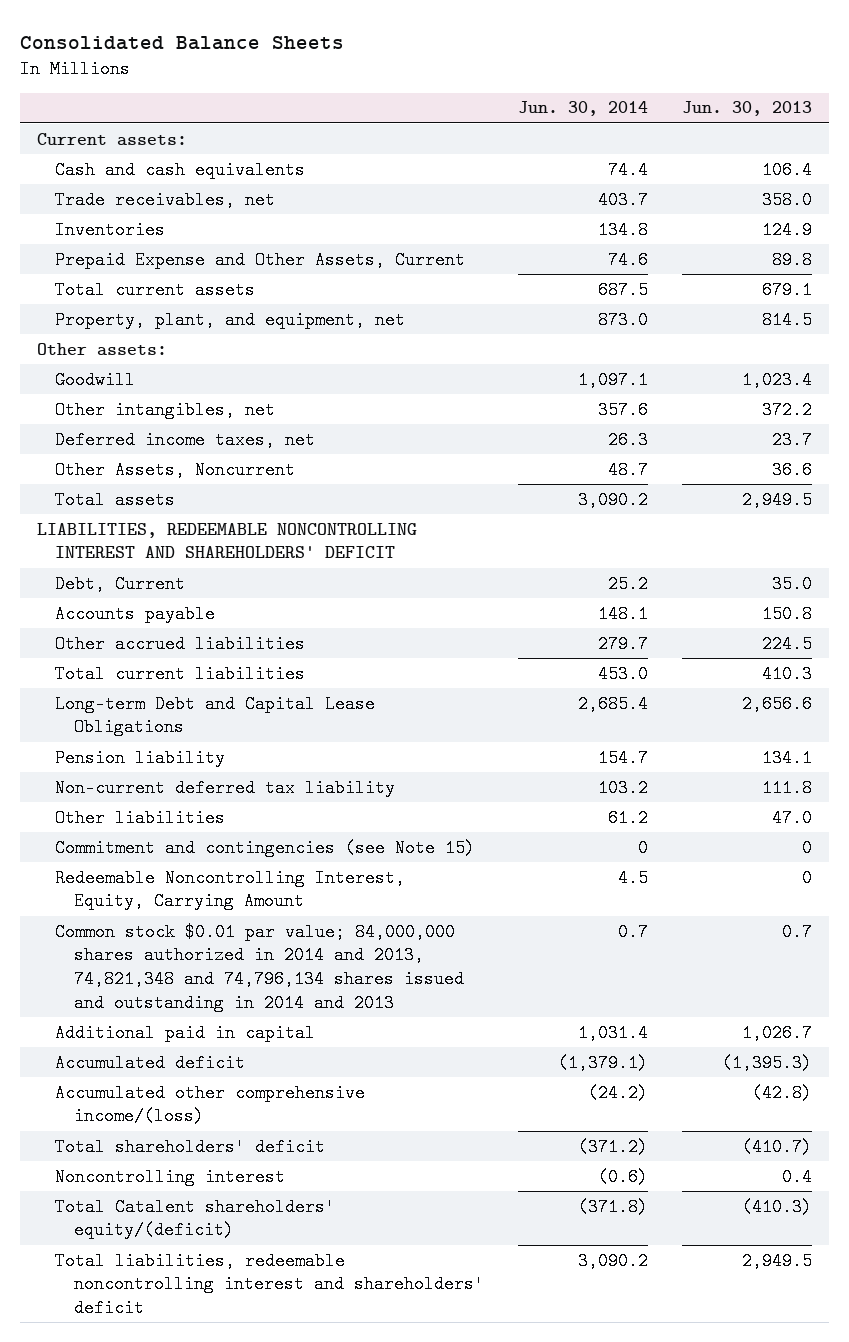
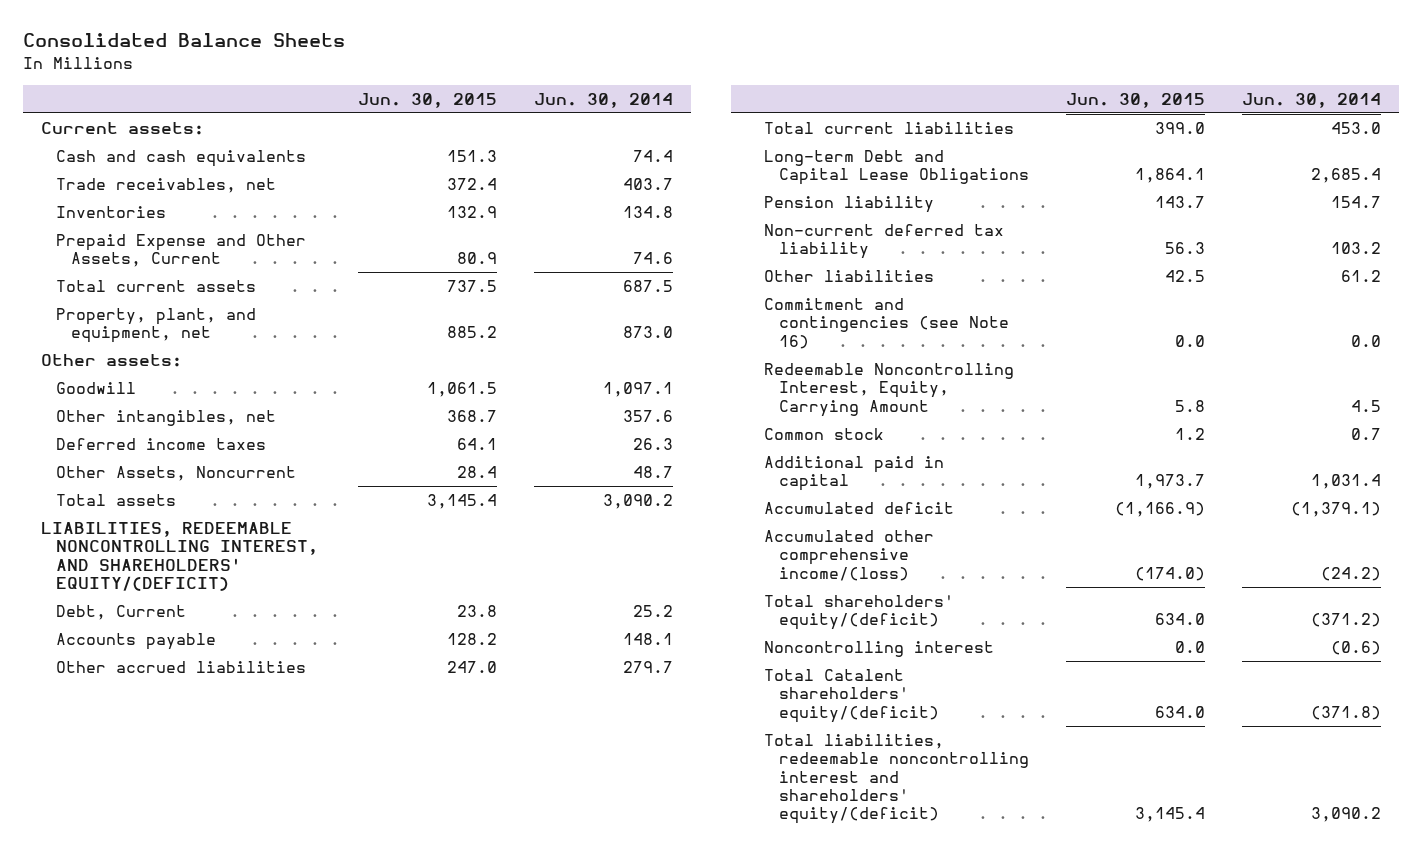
[681,101,812,117] Jun. 30, 2013 -> none
none -> [357,92,497,108] Jun. 30, 2015
[55,430,316,449] Deferred income taxes, net -> [56,438,267,451] Deferred income taxes
[36,522,417,559] LIABILITIES, REDEEMABLE NONCONTROLLING INTEREST AND SHAREHOLDERS' DEFICIT -> [41,522,319,591] LIABILITIES, REDEEMABLE NONCONTROLLING INTEREST, AND SHAREHOLDERS' EQUITY/(DEFICIT)
[55,838,476,857] Commitment and contingencies (see Note 15) -> [764,298,1010,349] Commitment and contingencies (see Note 16)
[637,838,648,857] 0 -> [1350,334,1381,347] 0.0
[55,922,464,1012] Common stock $0.01 par value; 84,000,000 shares authorized in 2014 and 2013, 74,821,348 and 74,796,134 shares issued and outstanding in 2014 and 2013 -> [764,428,885,441] Common stock
[55,1137,326,1156] Total shareholders' deficit -> [764,595,955,631] Total shareholders' equity/(deficit)
[55,1251,484,1317] Total liabilities, redeemable noncontrolling interest and shareholders' deficit -> [764,734,1030,825] Total liabilities, redeemable noncontrolling interest and shareholders' equity/(deficit)

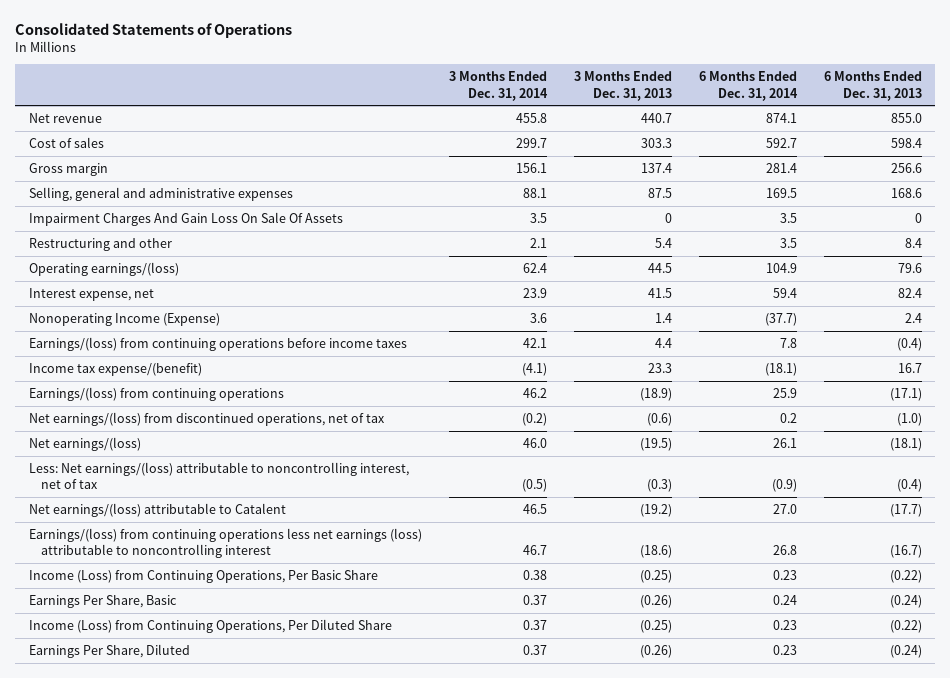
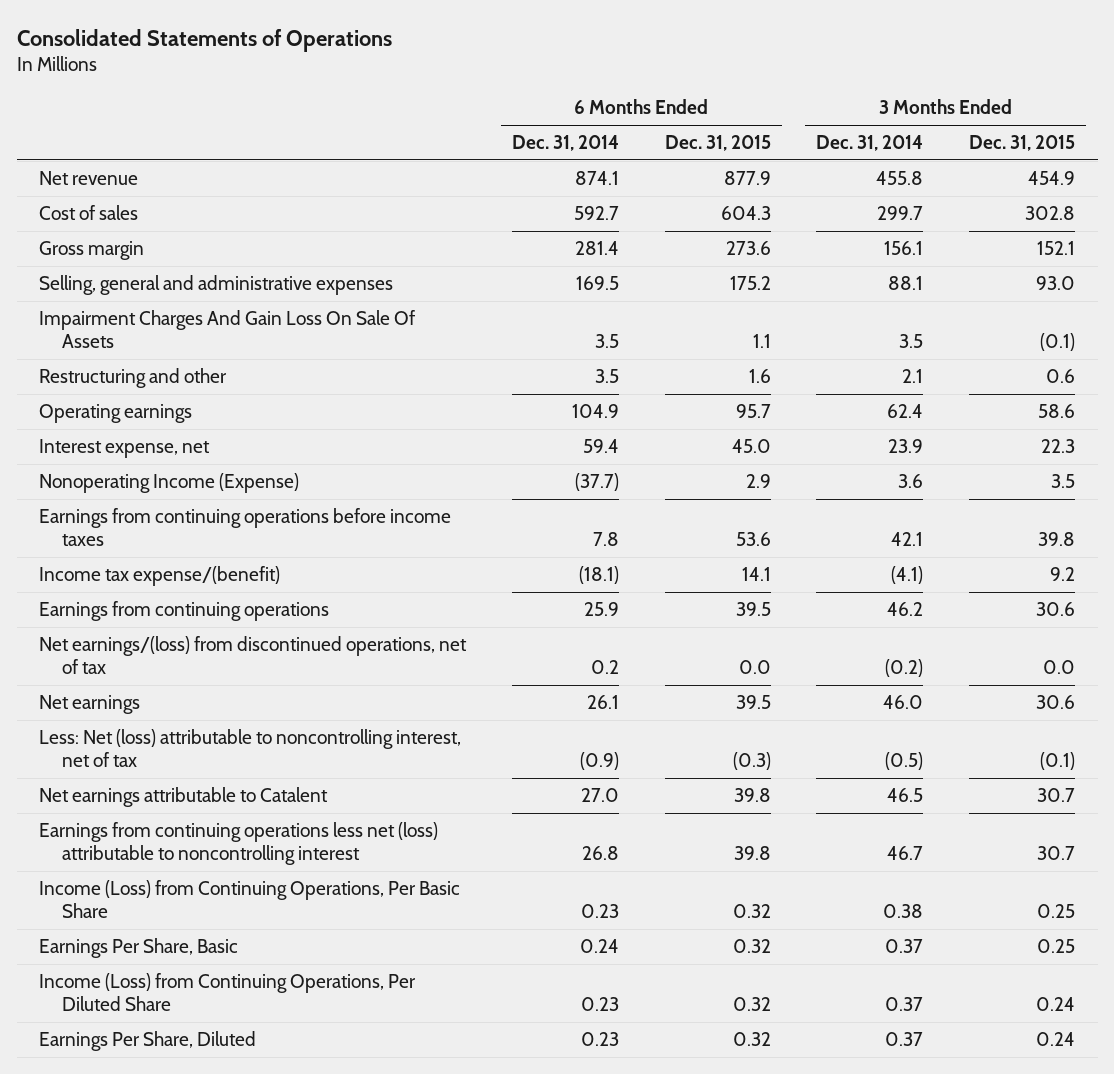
[573,71,672,101] 3 Months Ended Dec. 31, 2013 -> none
[823,71,922,101] 6 Months Ended Dec. 31, 2013 -> none
none -> [664,134,771,151] Dec. 31, 2015
none -> [968,134,1075,151] Dec. 31, 2015
[28,261,179,276] Operating earnings/(loss) -> [39,403,193,423] Operating earnings
[28,336,407,351] Earnings/(loss) from continuing operations before income taxes -> [39,507,452,547] Earnings from continuing operations before income taxes
[28,386,284,401] Earnings/(loss) from continuing operations -> [39,600,330,621] Earnings from continuing operations
[28,436,141,451] Net earnings/(loss) -> [39,694,141,714] Net earnings
[28,461,409,490] Less: Net earnings/(loss) attributable to noncontrolling interest, net of tax -> [39,728,462,768] Less: Net (loss) attributable to noncontrolling interest, net of tax
[28,502,286,517] Net earnings/(loss) attributable to Catalent -> [39,786,329,807] Net earnings attributable to Catalent
[28,527,422,559] Earnings/(loss) from continuing operations less net earnings (loss) attributable to noncontrolling interest -> [39,821,439,866] Earnings from continuing operations less net (loss) attributable to noncontrolling interest

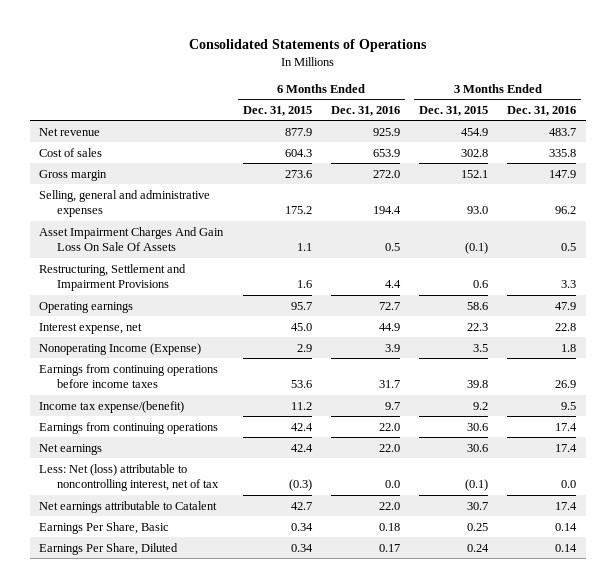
[512,134,620,151] Dec. 31, 2014 -> none
[816,134,924,151] Dec. 31, 2014 -> none
none -> [330,105,400,116] Dec. 31, 2016
none -> [507,105,577,116] Dec. 31, 2016
[39,309,417,349] Impairment Charges And Gain Loss On Sale Of Assets -> [39,226,225,252] Asset Impairment Charges And Gain Loss On Sale Of Assets
[39,367,228,388] Restructuring and other -> [39,263,187,292] Restructuring, Settlement and Impairment Provisions
[39,635,468,675] Net earnings/(loss) from discontinued operations, net of tax -> none
[741,566,771,581] 14.1 -> [290,401,312,410] 11.2
[735,601,771,616] 39.5 -> [290,422,313,431] 42.4
[735,694,771,709] 39.5 -> [290,443,313,452] 42.4
[39,821,439,866] Earnings from continuing operations less net (loss) attributable to noncontrolling interest -> none
[39,879,461,919] Income (Loss) from Continuing Operations, Per Basic Share -> none
[39,972,417,1012] Income (Loss) from Continuing Operations, Per Diluted Share -> none
[733,787,771,802] 39.8 -> [290,501,312,510] 42.7
[732,938,771,953] 0.32 -> [290,522,313,531] 0.34
[732,1031,771,1046] 0.32 -> [290,543,313,552] 0.34

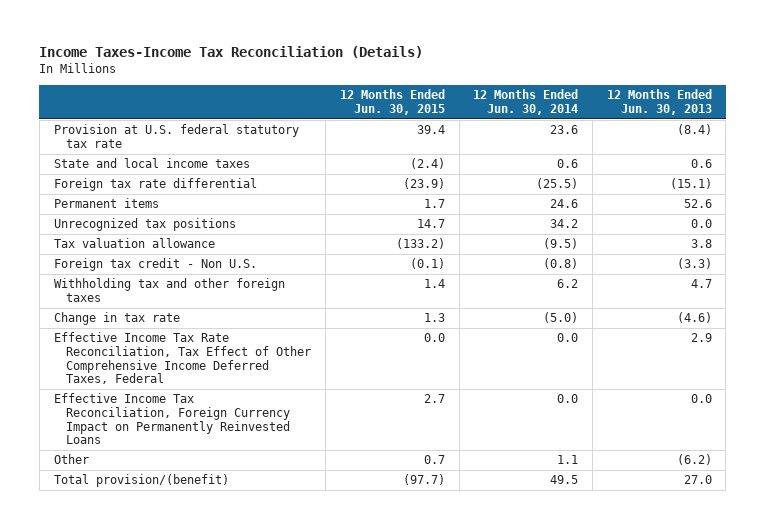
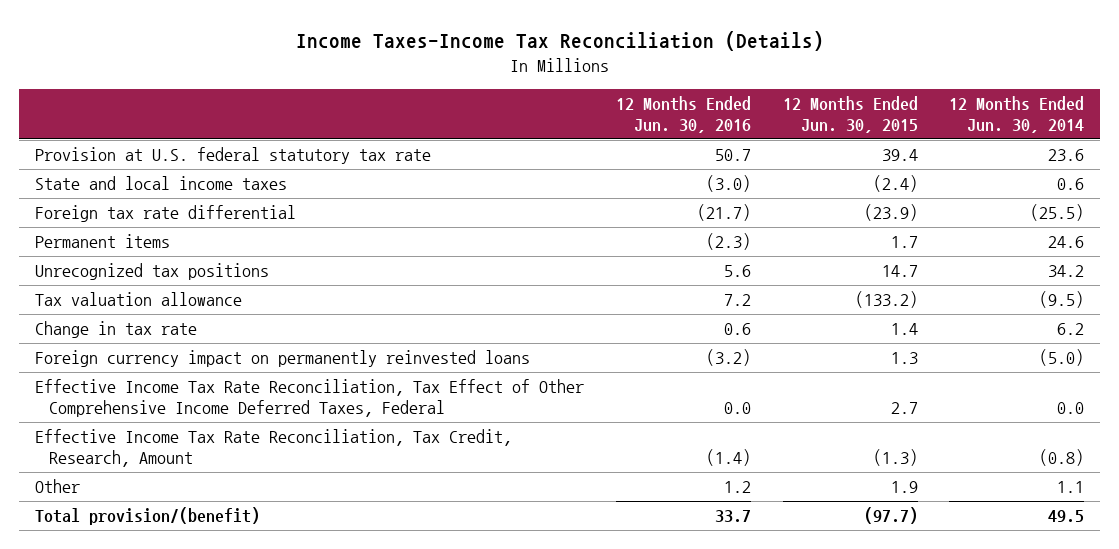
[606,89,712,115] 12 Months Ended Jun. 30, 2013 -> none
none -> [615,96,751,133] 12 Months Ended Jun. 30, 2016
[53,258,257,272] Foreign tax credit - Non U.S. -> none
[53,393,291,445] Effective Income Tax Reconciliation, Foreign Currency Impact on Permanently Reinvested Loans -> none
[53,278,285,303] Withholding tax and other foreign taxes -> [35,321,198,339] Change in tax rate
[53,312,180,326] Change in tax rate -> [35,350,531,368] Foreign currency impact on permanently reinvested loans
[423,333,445,343] 0.0 -> [890,402,918,415] 2.7
none -> [35,429,513,468] Effective Income Tax Rate Reconciliation, Tax Credit, Research, Amount
[423,455,445,465] 0.7 -> [890,481,918,494] 1.9

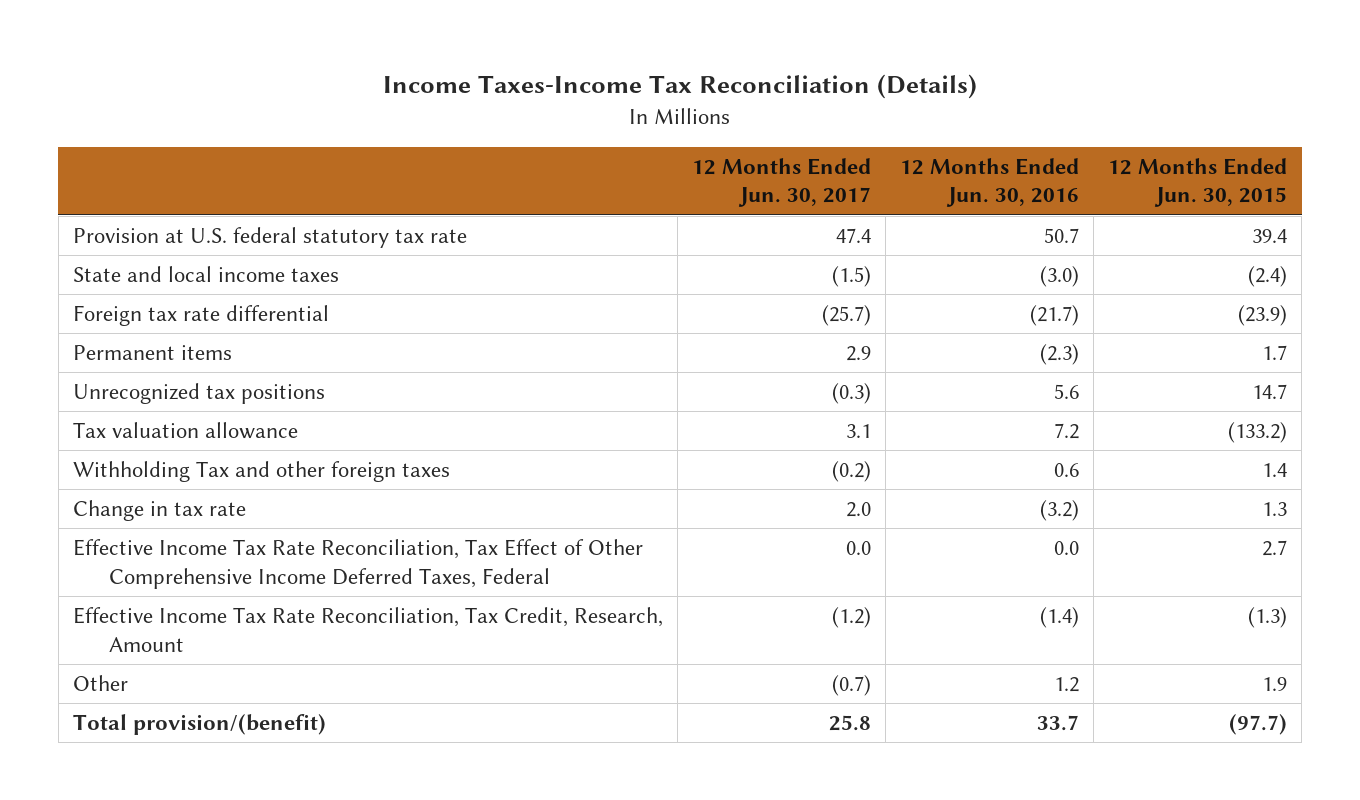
[949,96,1085,133] 12 Months Ended Jun. 30, 2014 -> none
none -> [691,157,871,208] 12 Months Ended Jun. 30, 2017
[35,350,531,368] Foreign currency impact on permanently reinvested loans -> none
none -> [72,460,450,482] Withholding Tax and other foreign taxes
[723,323,751,336] 0.6 -> [1040,499,1080,521] (3.2)
[890,323,918,336] 1.4 -> [1262,501,1288,516] 1.3

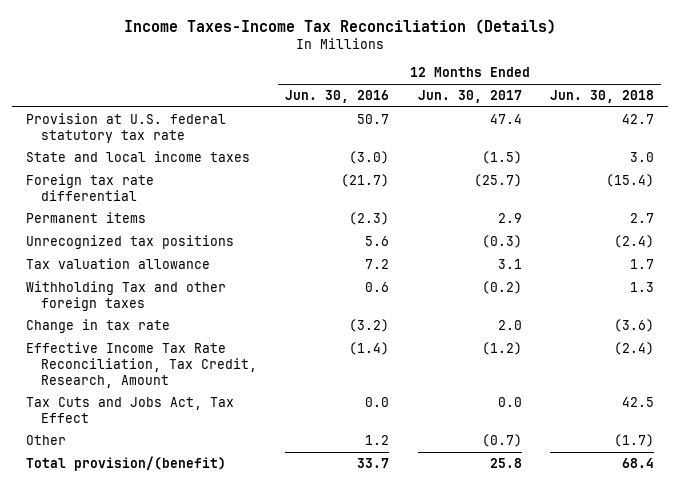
[1108,157,1288,208] 12 Months Ended Jun. 30, 2015 -> none
none -> [549,90,654,104] Jun. 30, 2018
[72,538,643,589] Effective Income Tax Rate Reconciliation, Tax Effect of Other Comprehensive Income Deferred Taxes, Federal -> none
none -> [25,396,234,423] Tax Cuts and Jobs Act, Tax Effect

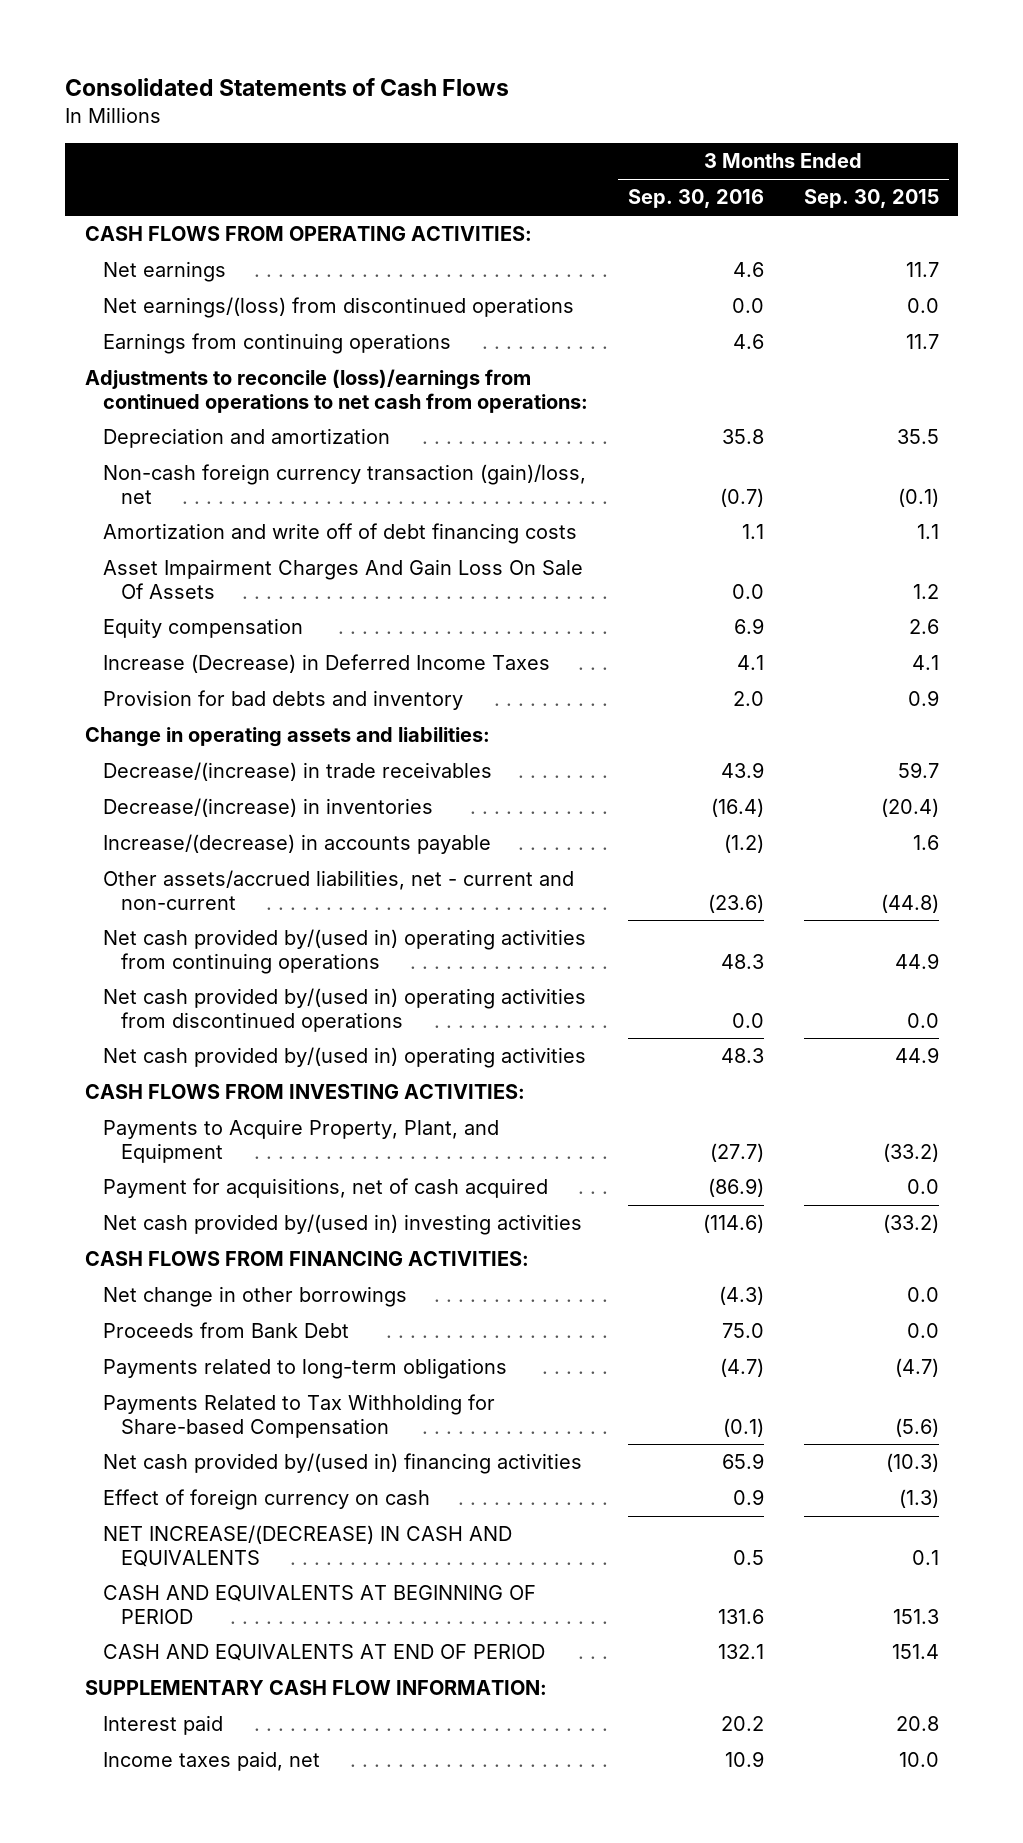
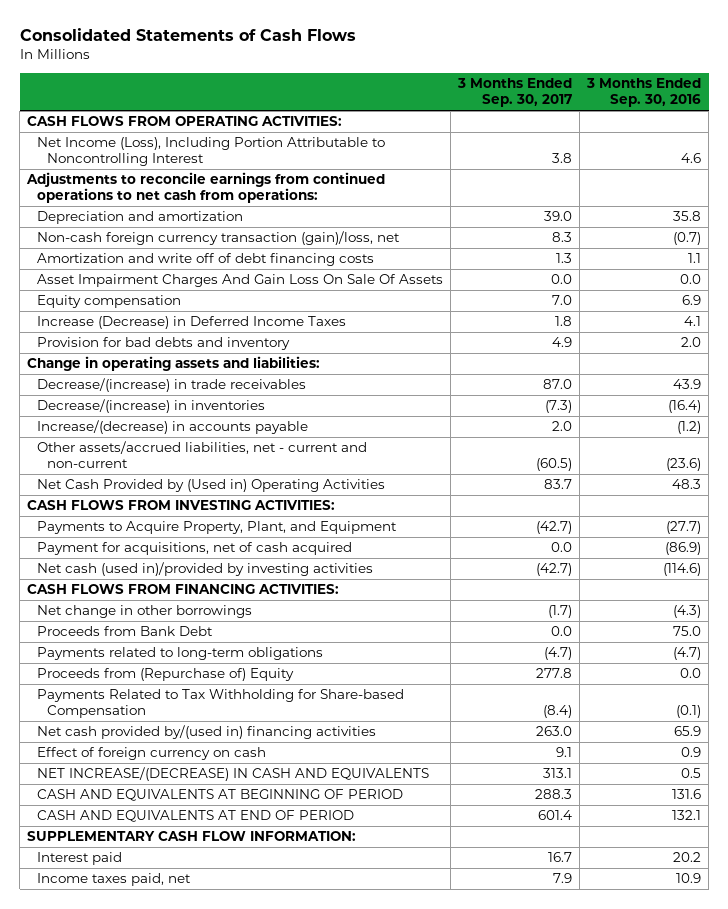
[803,189,939,209] Sep. 30, 2015 -> none
none -> [457,78,573,108] 3 Months Ended Sep. 30, 2017
[102,297,574,319] Net earnings/(loss) from discontinued operations -> none
[102,333,451,355] Earnings from continuing operations -> none
[102,261,226,283] Net earnings -> [37,137,386,167] Net Income (Loss), Including Portion Attributable to Noncontrolling Interest
[84,369,588,413] Adjustments to reconcile (loss)/earnings from continued operations to net cash from operations: -> [26,172,386,204] Adjustments to reconcile earnings from continued operations to net cash from operations:
[102,929,586,974] Net cash provided by/(used in) operating activities from continuing operations -> none
[102,988,586,1032] Net cash provided by/(used in) operating activities from discontinued operations -> none
[102,1047,586,1069] Net cash provided by/(used in) operating activities -> [37,479,386,493] Net Cash Provided by (Used in) Operating Activities
[102,1214,582,1236] Net cash provided by/(used in) investing activities -> [37,562,374,577] Net cash (used in)/provided by investing activities
none -> [37,668,295,682] Proceeds from (Repurchase of) Equity

